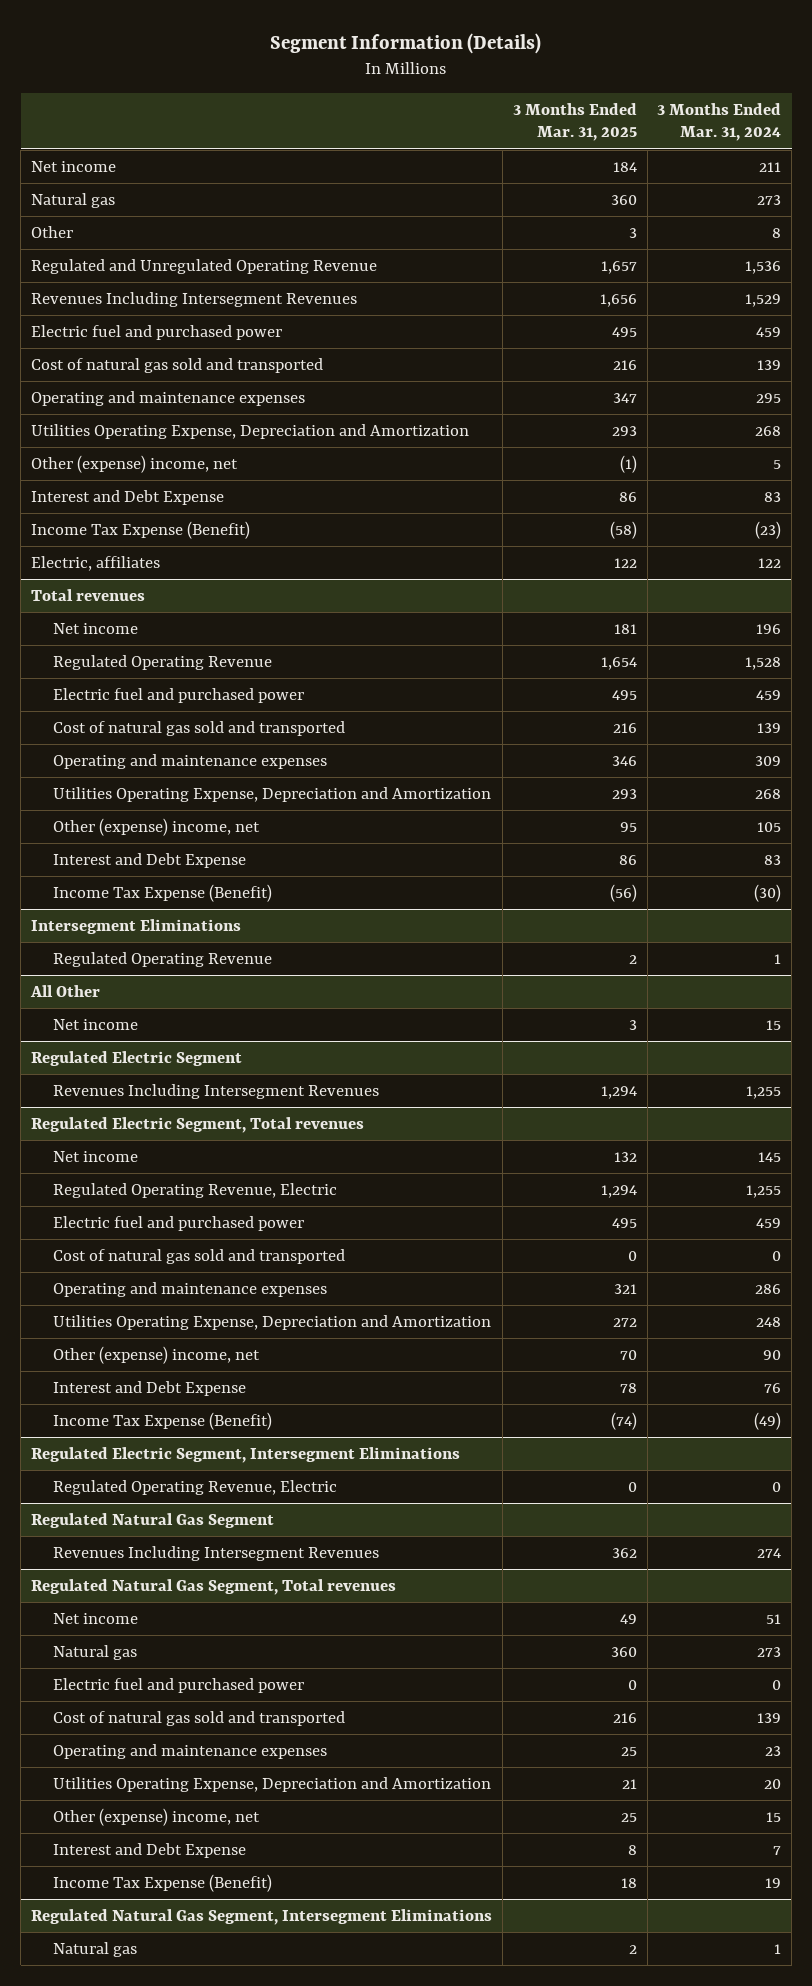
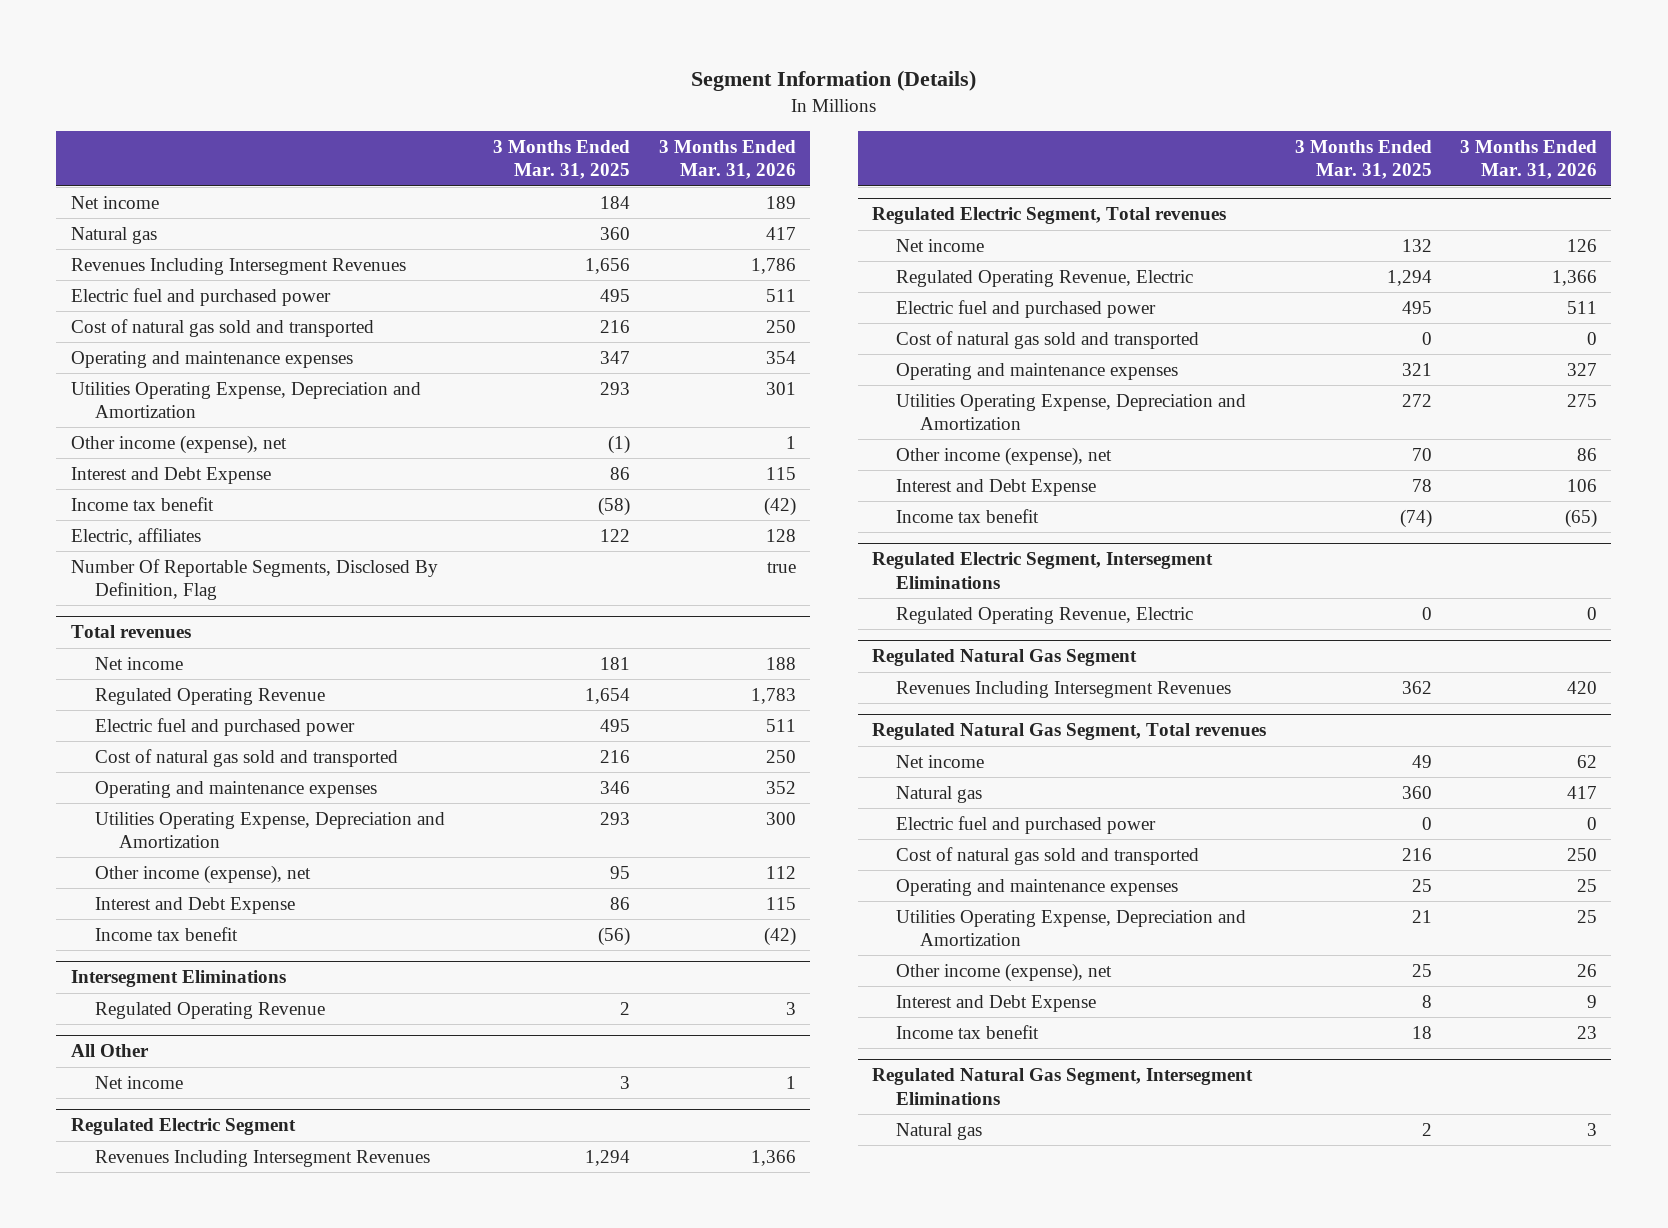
[657,103,782,142] 3 Months Ended Mar. 31, 2024 -> none
none -> [658,139,796,180] 3 Months Ended Mar. 31, 2026
[30,226,73,239] Other -> none
[30,259,377,275] Regulated and Unregulated Operating Revenue -> none
[30,455,238,474] Other (expense) income, net -> [70,434,287,454] Other income (expense), net
[30,521,250,540] Income Tax Expense (Benefit) -> [70,496,214,511] Income tax benefit
none -> [70,558,438,601] Number Of Reportable Segments, Disclosed By Definition, Flag
[53,818,261,837] Other (expense) income, net -> [94,864,311,884] Other income (expense), net
[53,884,273,903] Income Tax Expense (Benefit) -> [94,926,238,941] Income tax benefit
[53,1346,261,1365] Other (expense) income, net -> [896,446,1113,466] Other income (expense), net
[53,1412,273,1431] Income Tax Expense (Benefit) -> [896,508,1040,523] Income tax benefit
[53,1808,261,1827] Other (expense) income, net -> [896,962,1113,982] Other income (expense), net
[53,1874,273,1893] Income Tax Expense (Benefit) -> [896,1024,1040,1039] Income tax benefit

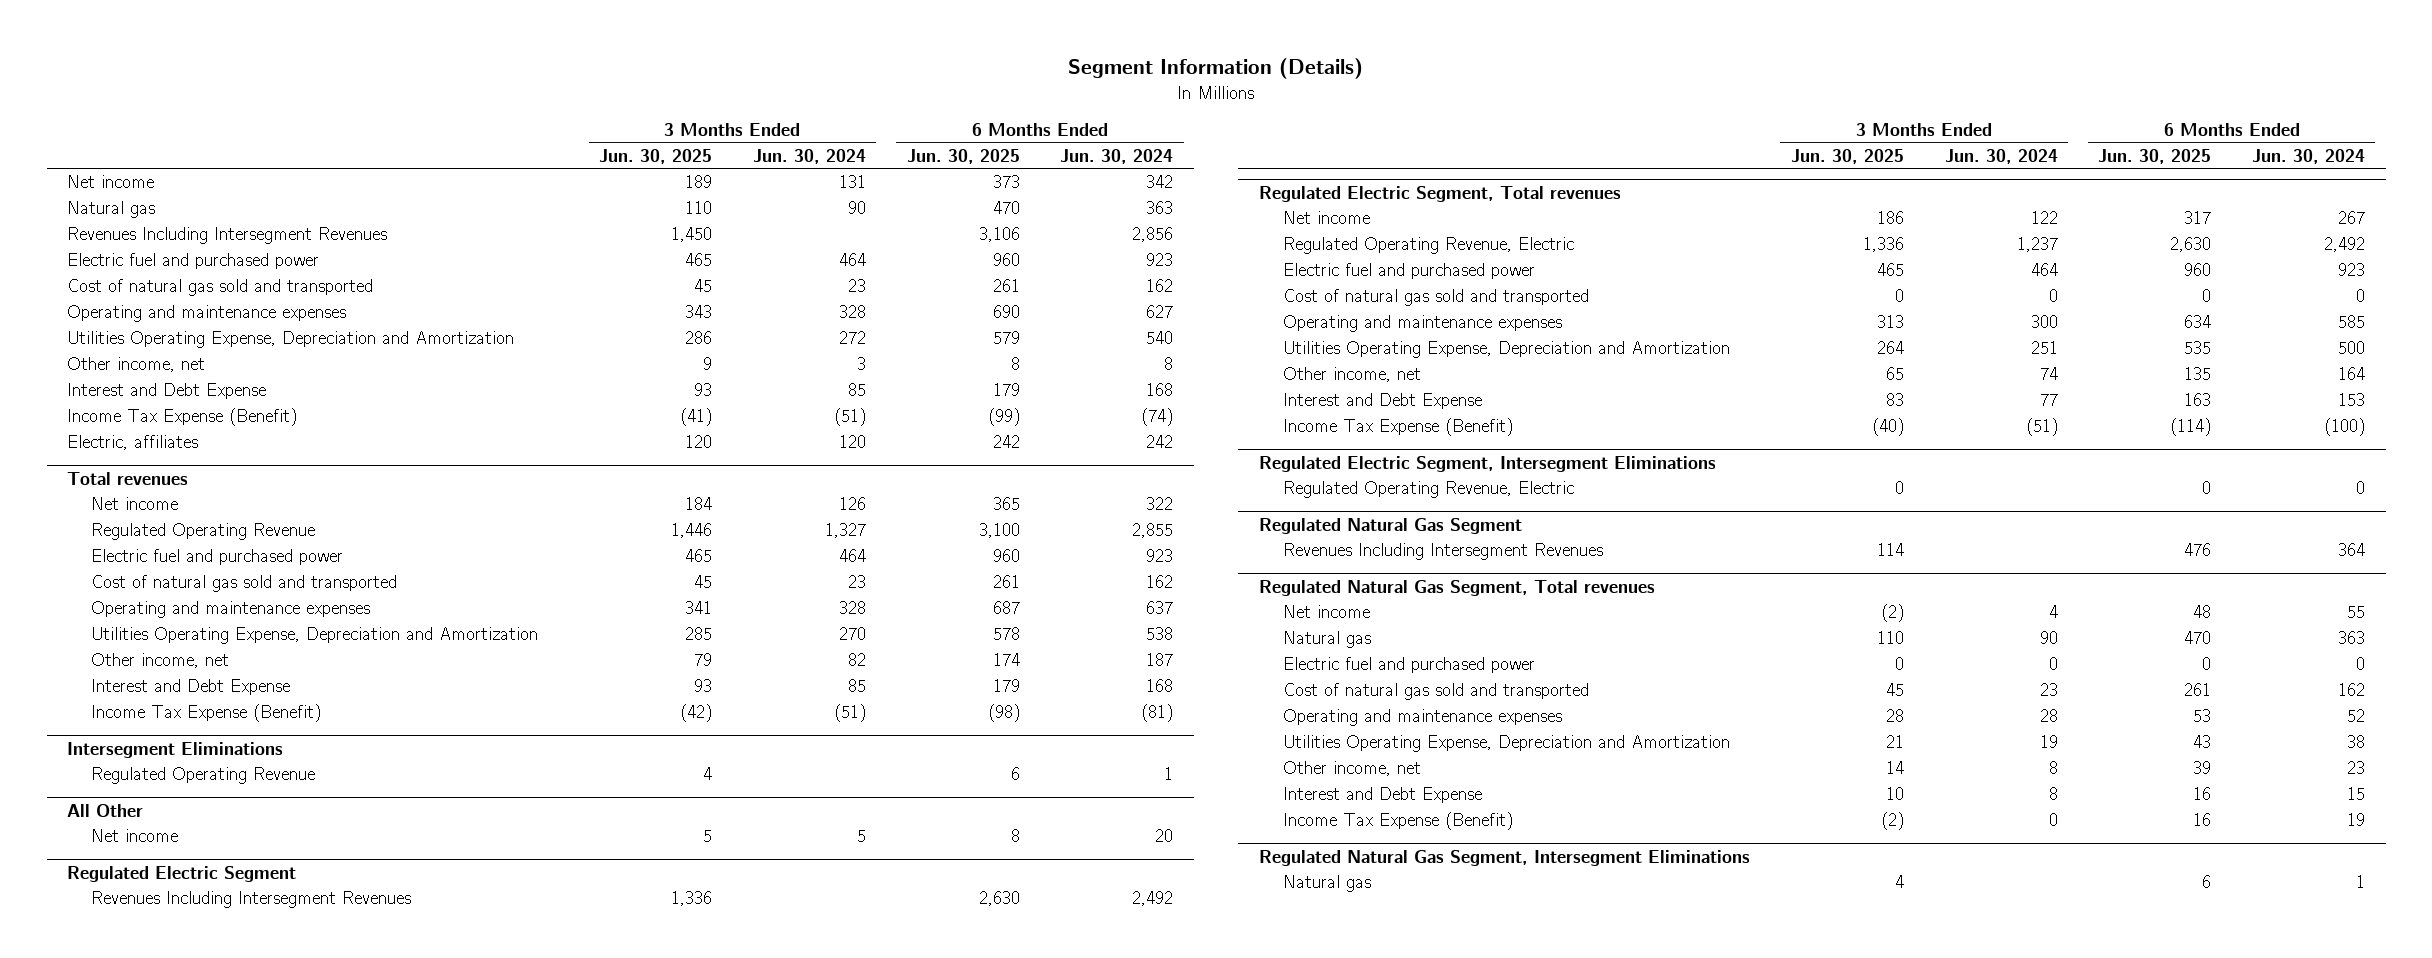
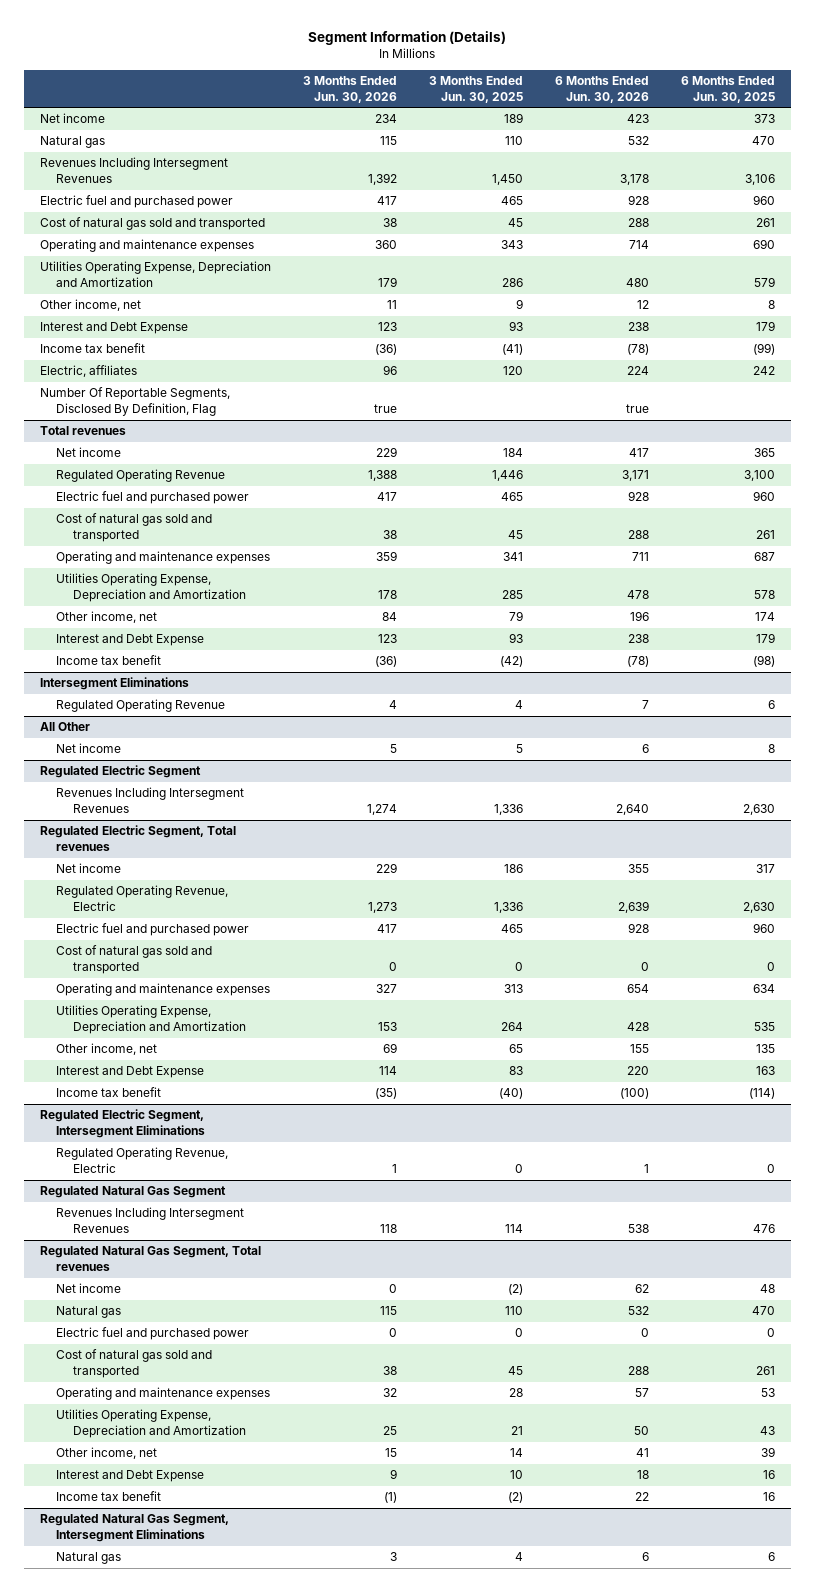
[752,148,866,164] Jun. 30, 2024 -> none
[1060,148,1174,164] Jun. 30, 2024 -> none
none -> [302,76,397,103] 3 Months Ended Jun. 30, 2026
none -> [554,76,649,103] 6 Months Ended Jun. 30, 2026
[67,408,298,427] Income Tax Expense (Benefit) -> [39,343,145,354] Income tax benefit
none -> [39,387,230,416] Number Of Reportable Segments, Disclosed By Definition, Flag
[91,704,322,723] Income Tax Expense (Benefit) -> [56,655,162,666] Income tax benefit
[1282,418,1513,437] Income Tax Expense (Benefit) -> [56,1087,162,1098] Income tax benefit
[1282,812,1513,831] Income Tax Expense (Benefit) -> [56,1491,162,1502] Income tax benefit

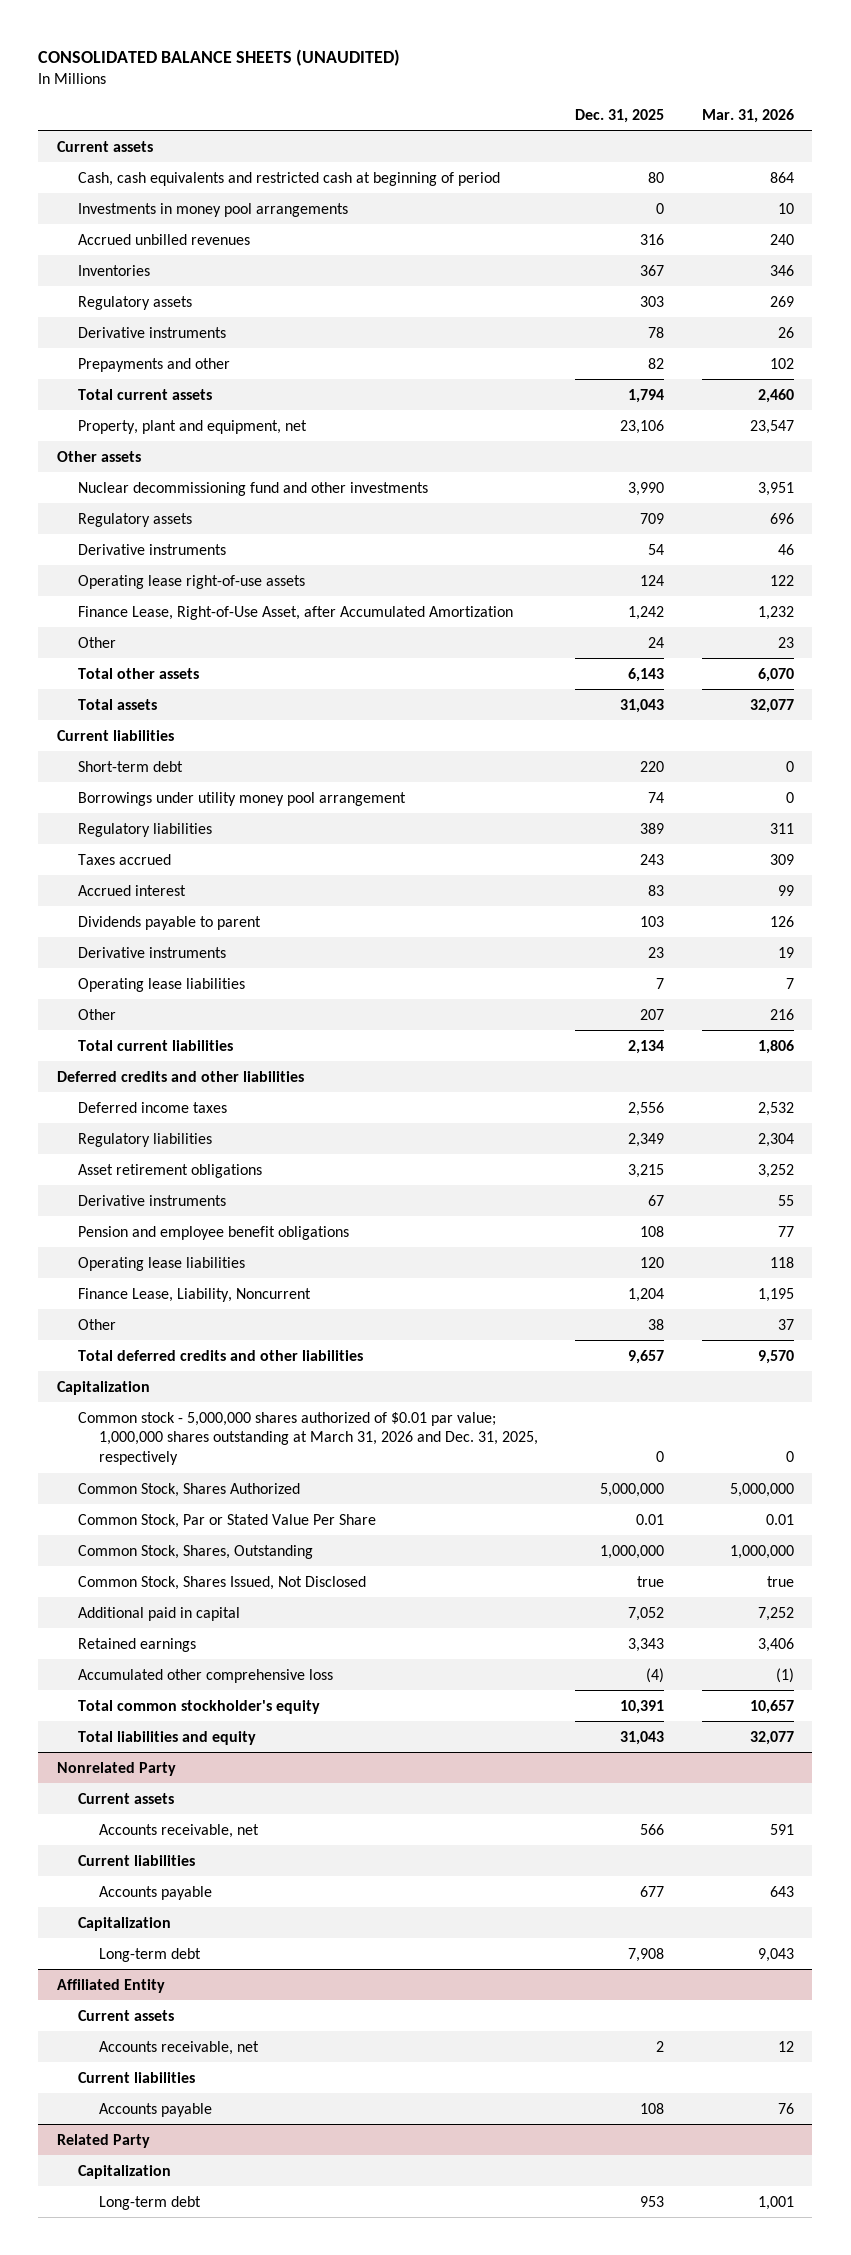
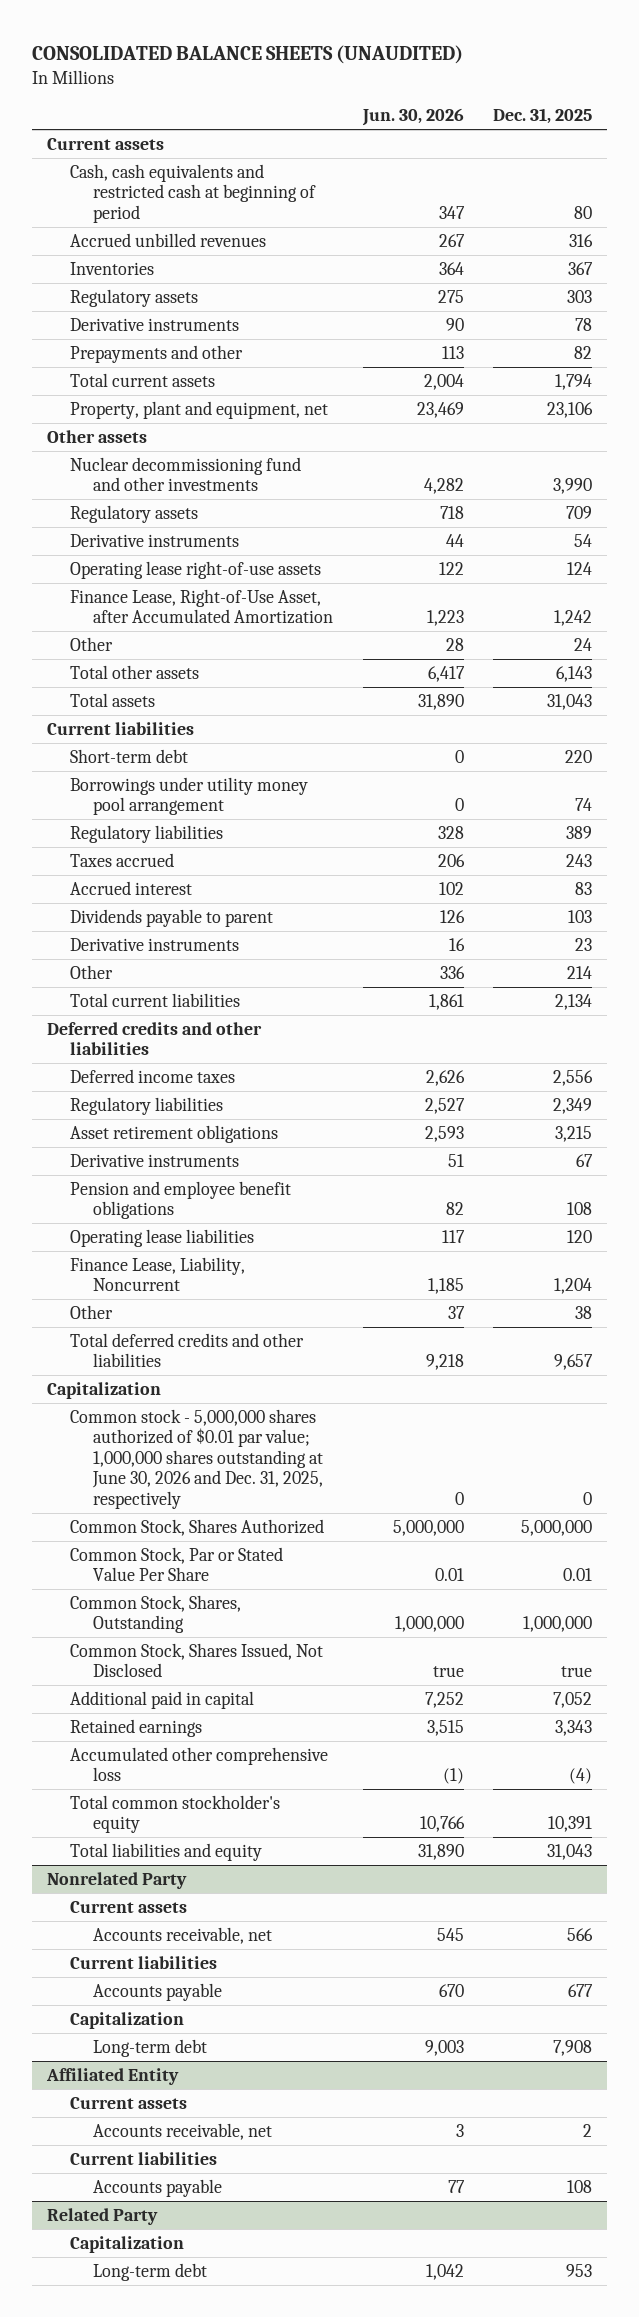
[701,108,794,123] Mar. 31, 2026 -> none
none -> [361,108,464,127] Jun. 30, 2026
[78,202,349,217] Investments in money pool arrangements -> none
[78,977,246,992] Operating lease liabilities -> none
[640,1008,665,1020] 207 -> [567,965,593,979] 214
[78,1411,539,1466] Common stock - 5,000,000 shares authorized of $0.01 par value; 1,000,000 shares outstanding at March 31, 2026 and Dec. 31, 2025, respectively -> [70,1408,324,1509] Common stock - 5,000,000 shares authorized of $0.01 par value; 1,000,000 shares outstanding at June 30, 2026 and Dec. 31, 2025, respectively

